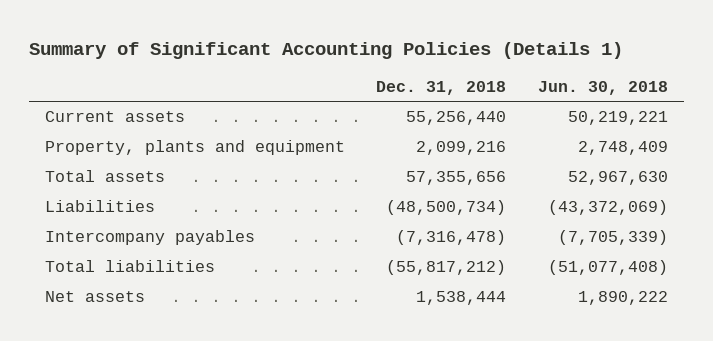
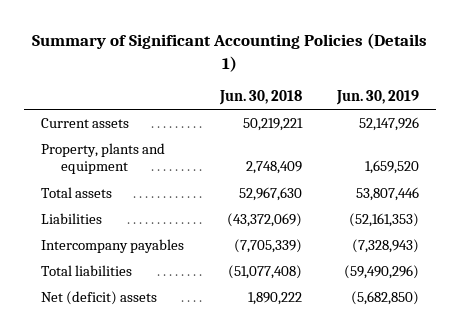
[376,80,507,95] Dec. 31, 2018 -> none
none -> [335,90,419,106] Jun. 30, 2019
[44,291,145,303] Net assets -> [41,291,158,306] Net (deficit) assets

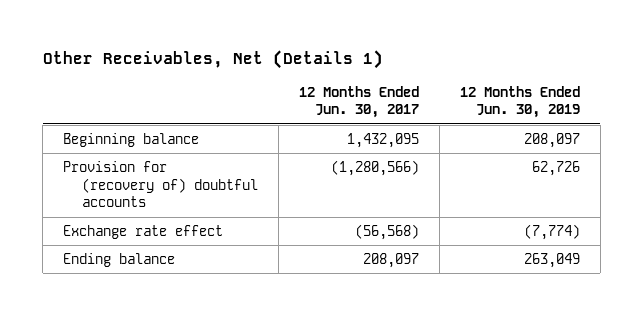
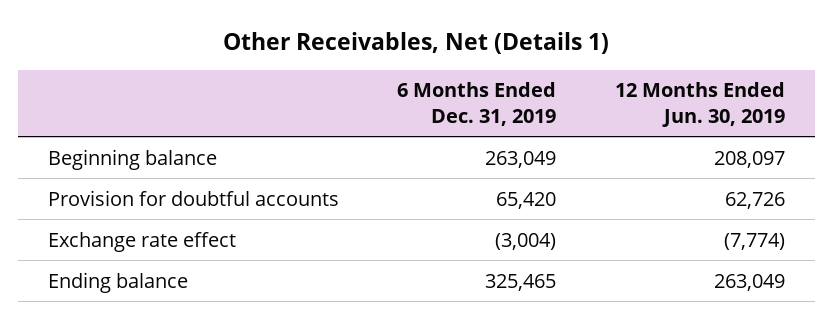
[298,85,419,119] 12 Months Ended Jun. 30, 2017 -> none
none -> [397,82,557,127] 6 Months Ended Dec. 31, 2019
[63,160,259,208] Provision for (recovery of) doubtful accounts -> [47,189,339,206] Provision for doubtful accounts

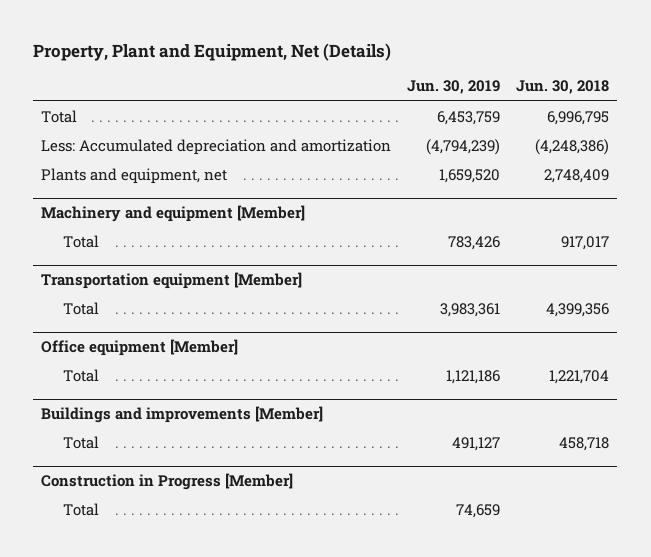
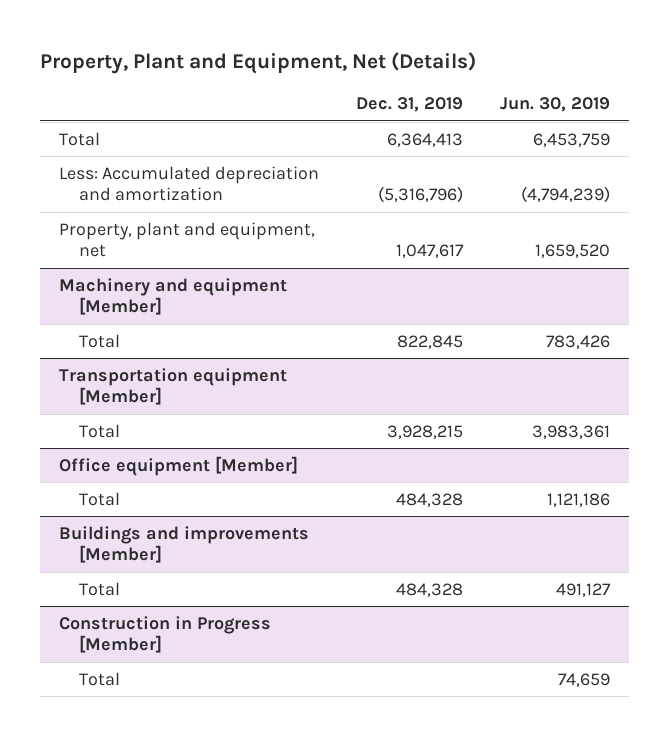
[516,80,610,95] Jun. 30, 2018 -> none
none -> [355,97,463,113] Dec. 31, 2019
[41,167,228,184] Plants and equipment, net -> [58,221,315,258] Property, plant and equipment, net

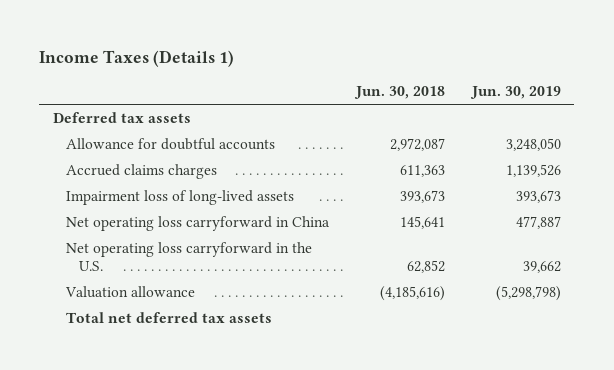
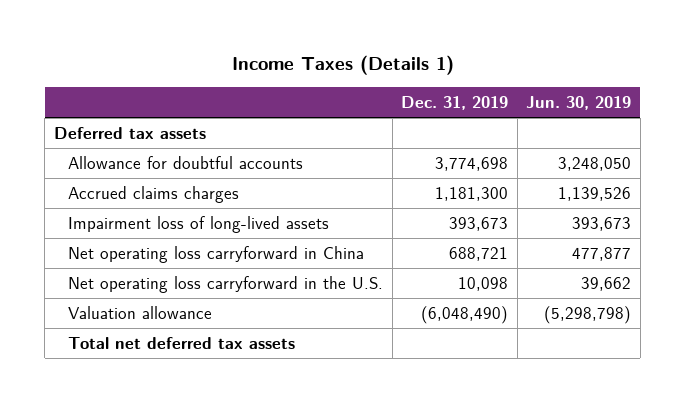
[353,86,445,100] Jun. 30, 2018 -> none
none -> [401,95,509,110] Dec. 31, 2019
[515,215,561,229] 477,887 -> [572,246,632,261] 477,877

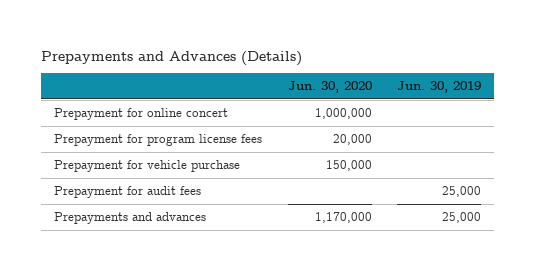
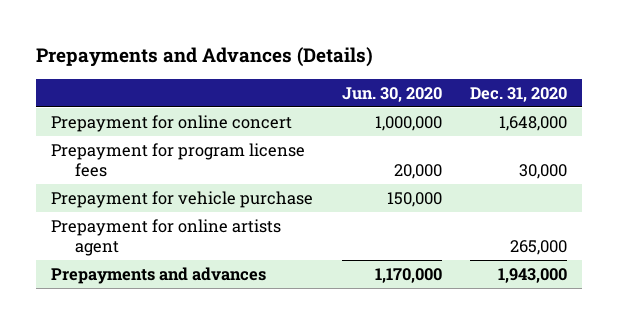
[397,80,482,93] Jun. 30, 2019 -> none
none -> [470,86,568,102] Dec. 31, 2020
[54,186,202,199] Prepayment for audit fees -> [50,218,281,256] Prepayment for online artists agent

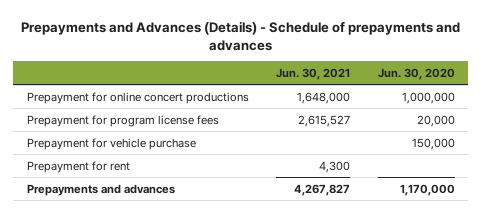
[36,47,374,68] Prepayments and Advances (Details) -> [20,20,460,51] Prepayments and Advances (Details) - Schedule of prepayments and advances
[470,86,568,102] Dec. 31, 2020 -> none
none -> [276,67,351,80] Jun. 30, 2021
[50,114,292,132] Prepayment for online concert -> [26,91,249,104] Prepayment for online concert productions
[50,218,281,256] Prepayment for online artists agent -> [26,160,130,173] Prepayment for rent

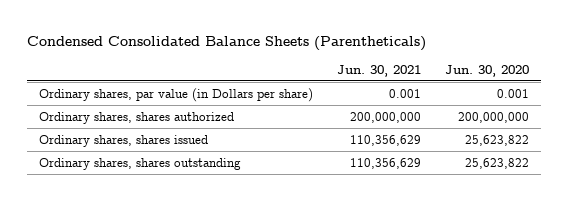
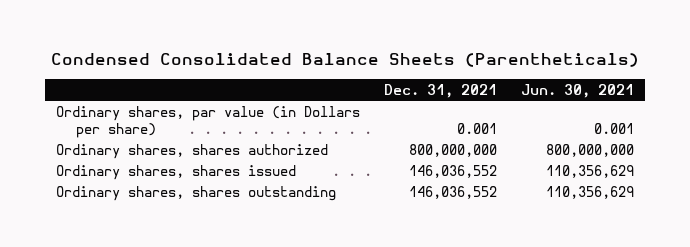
[444,64,529,77] Jun. 30, 2020 -> none
none -> [384,83,498,98] Dec. 31, 2021
[349,111,421,123] 200,000,000 -> [545,143,634,157] 800,000,000

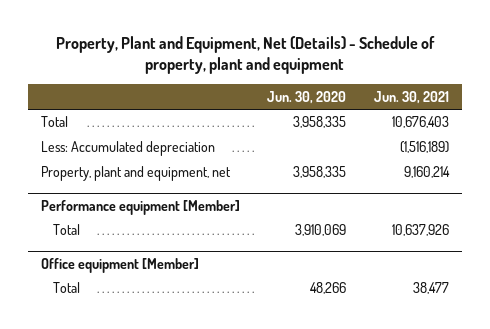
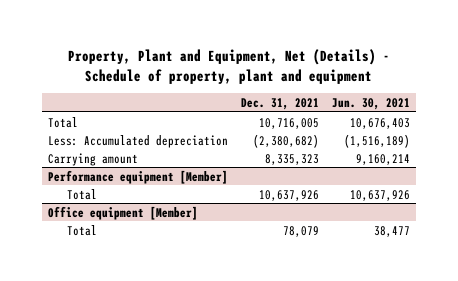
[267,90,347,104] Jun. 30, 2020 -> none
none -> [241,97,320,110] Dec. 31, 2021
[41,166,232,182] Property, plant and equipment, net -> [48,152,139,166] Carrying amount

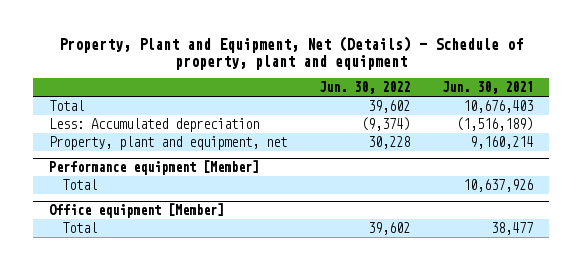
[241,97,320,110] Dec. 31, 2021 -> none
none -> [318,81,410,95] Jun. 30, 2022
[48,152,139,166] Carrying amount -> [49,135,288,150] Property, plant and equipment, net

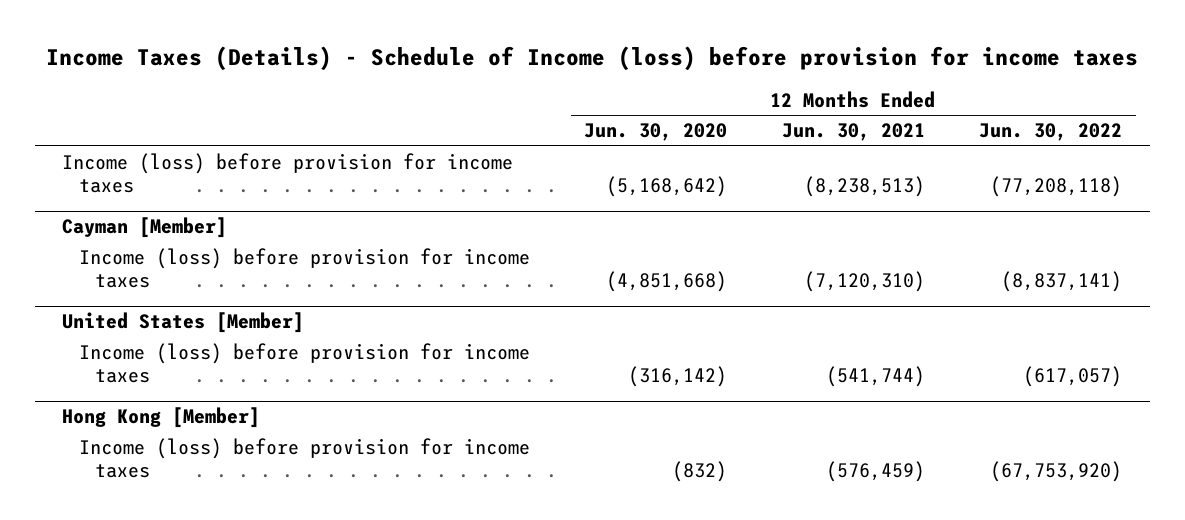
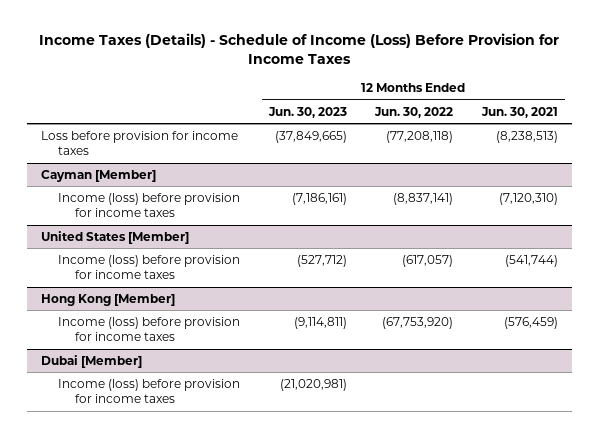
[46,46,1139,72] Income Taxes (Details) - Schedule of Income (loss) before provision for income taxes -> [39,33,560,65] Income Taxes (Details) - Schedule of Income (Loss) Before Provision for Income Taxes
[584,123,728,142] Jun. 30, 2020 -> none
none -> [267,106,347,118] Jun. 30, 2023
[62,153,514,193] Income (loss) before provision for income taxes -> [40,130,238,156] Loss before provision for income taxes
none -> [40,354,142,368] Dubai [Member]
none -> [58,378,241,404] Income (loss) before provision for income taxes

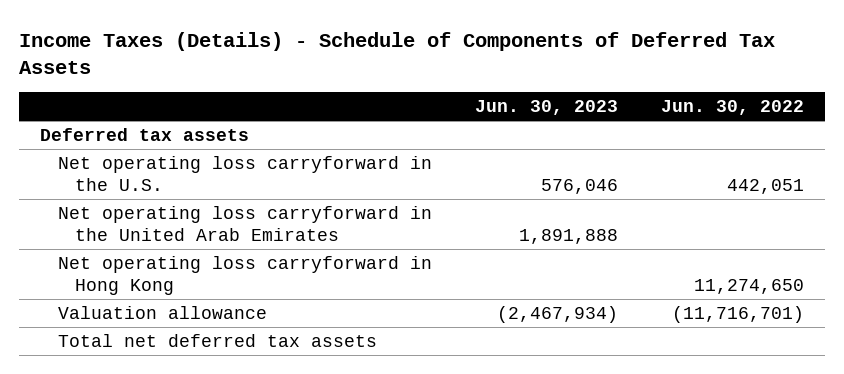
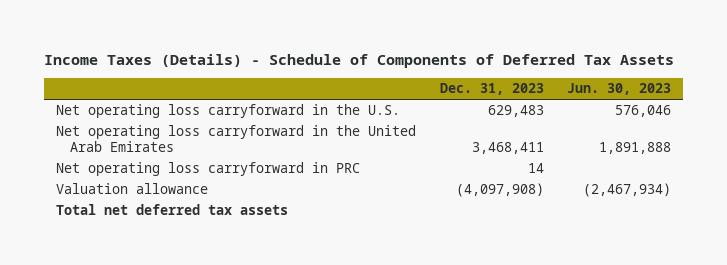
[660,99,804,115] Jun. 30, 2022 -> none
none -> [439,83,544,96] Dec. 31, 2023
[40,127,250,141] Deferred tax assets -> none
[57,255,432,295] Net operating loss carryforward in Hong Kong -> [56,162,361,177] Net operating loss carryforward in PRC

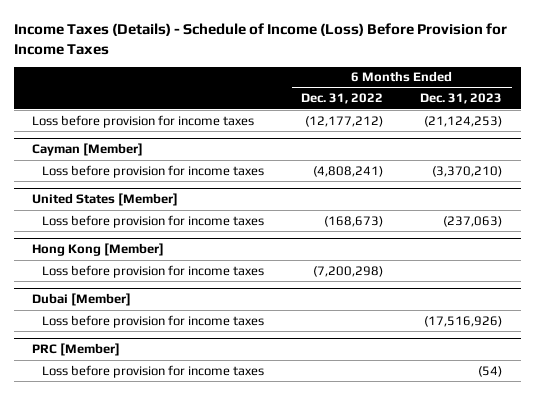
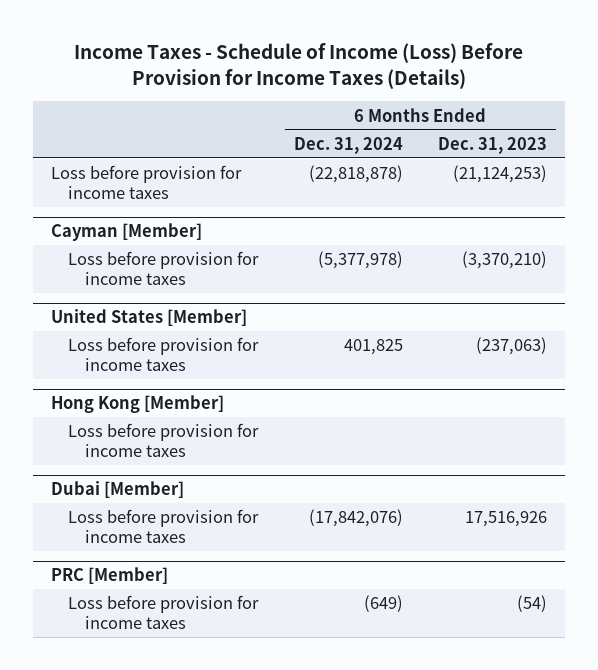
[13,22,507,55] Income Taxes (Details) - Schedule of Income (Loss) Before Provision for Income Taxes -> [73,42,523,89] Income Taxes - Schedule of Income (Loss) Before Provision for Income Taxes (Details)
[301,93,384,105] Dec. 31, 2022 -> none
none -> [293,136,403,154] Dec. 31, 2024
[424,315,503,327] (17,516,926) -> [465,511,548,528] 17,516,926

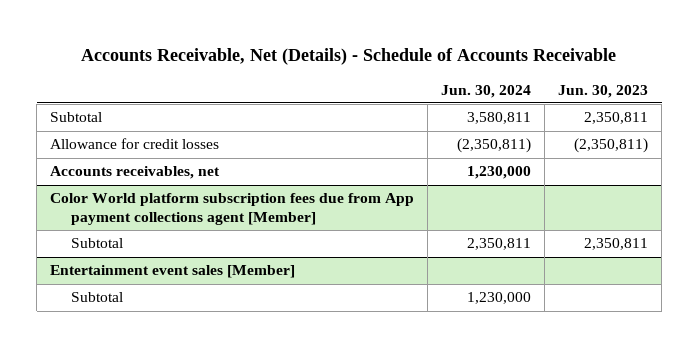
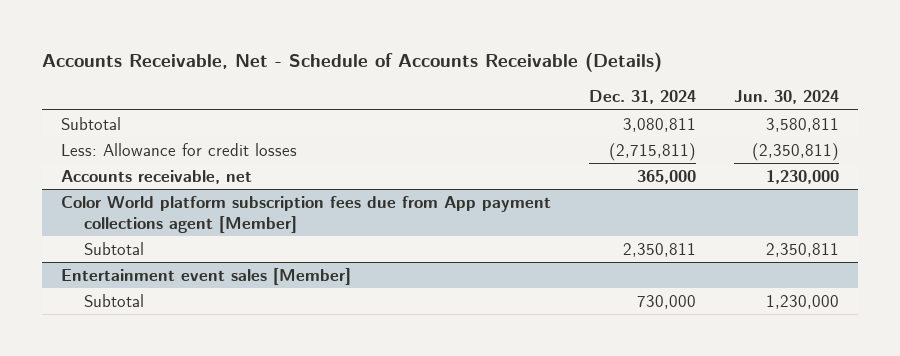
[81,47,617,65] Accounts Receivable, Net (Details) - Schedule of Accounts Receivable -> [41,51,662,72] Accounts Receivable, Net - Schedule of Accounts Receivable (Details)
[558,84,649,98] Jun. 30, 2023 -> none
none -> [589,90,697,105] Dec. 31, 2024
[50,138,220,150] Allowance for credit losses -> [60,142,297,156] Less: Allowance for credit losses
[50,166,221,180] Accounts receivables, net -> [60,169,252,184] Accounts receivable, net

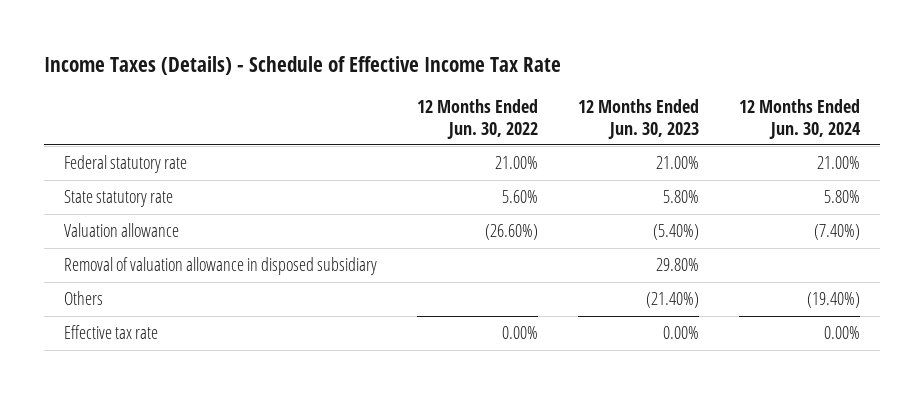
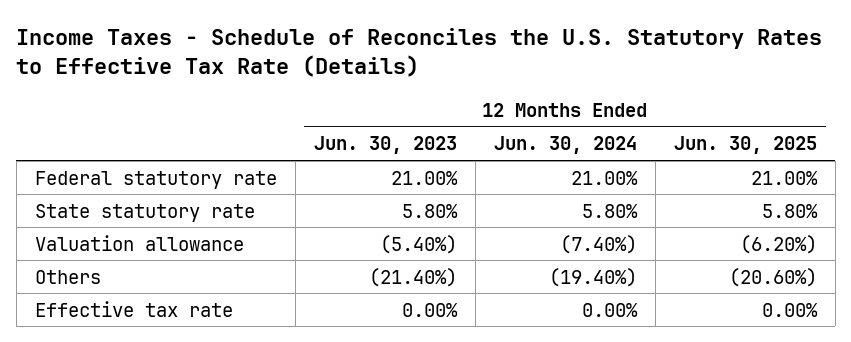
[43,55,561,75] Income Taxes (Details) - Schedule of Effective Income Tax Rate -> [16,28,823,78] Income Taxes - Schedule of Reconciles the U.S. Statutory Rates to Effective Tax Rate (Details)
[416,98,538,139] 12 Months Ended Jun. 30, 2022 -> none
none -> [673,136,817,155] Jun. 30, 2025
[63,257,377,276] Removal of valuation allowance in disposed subsidiary -> none

